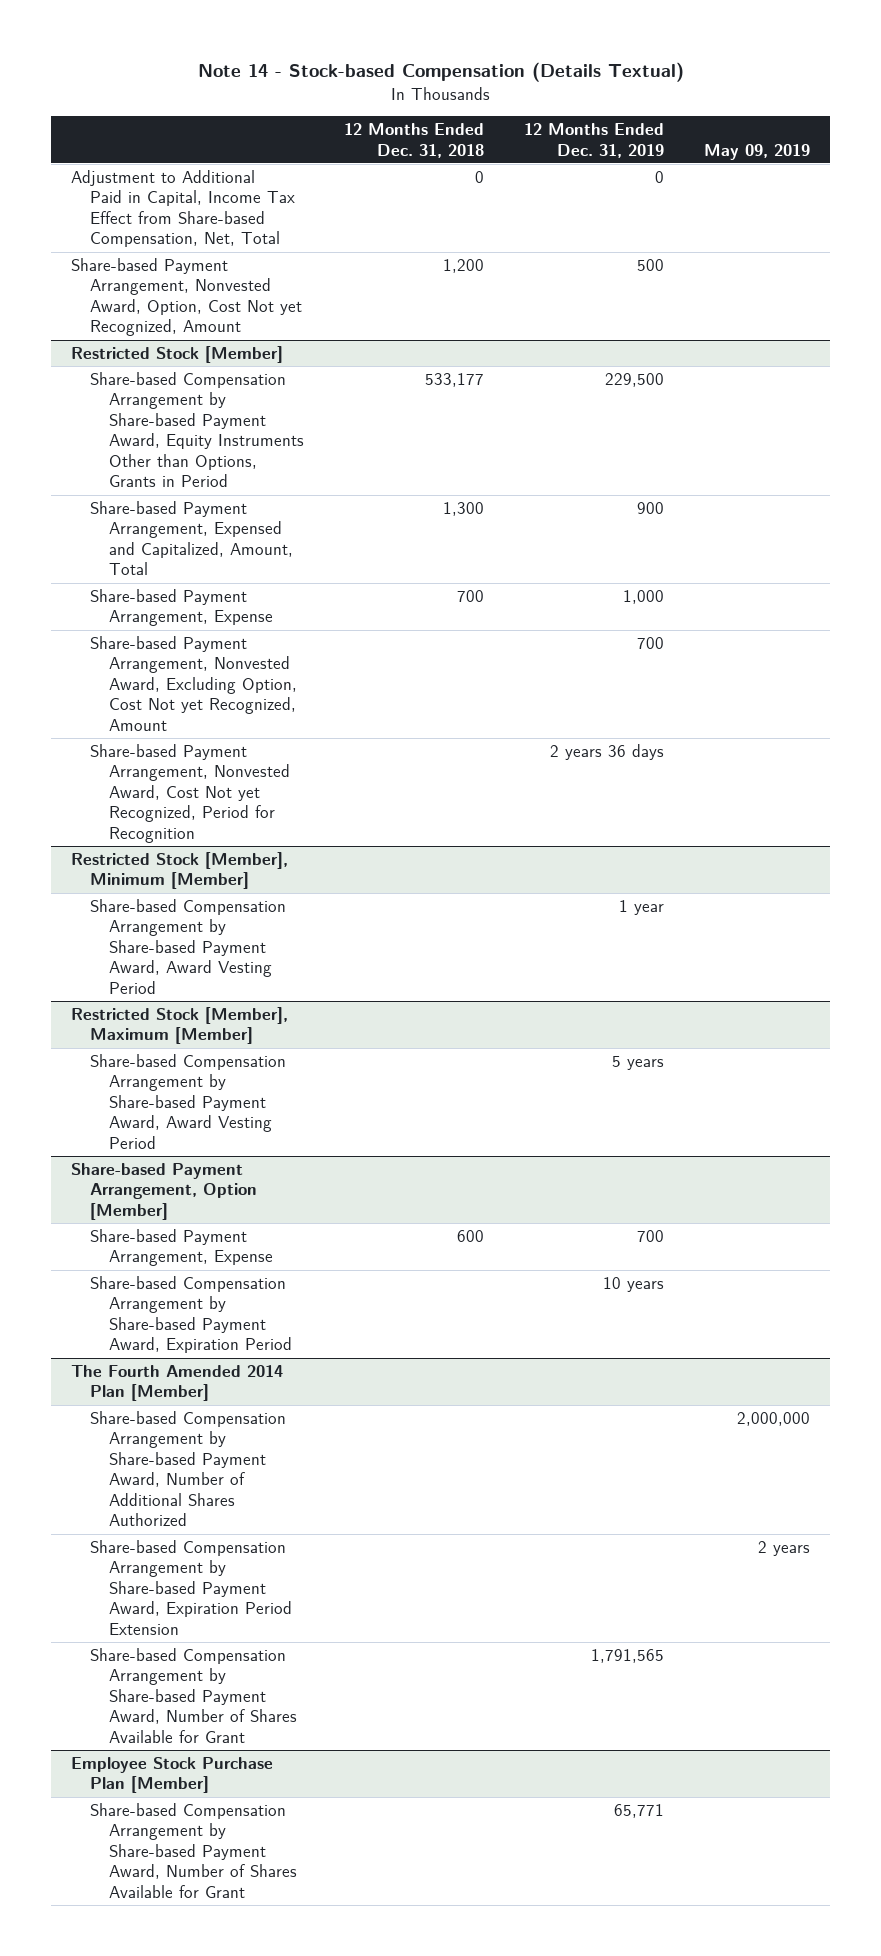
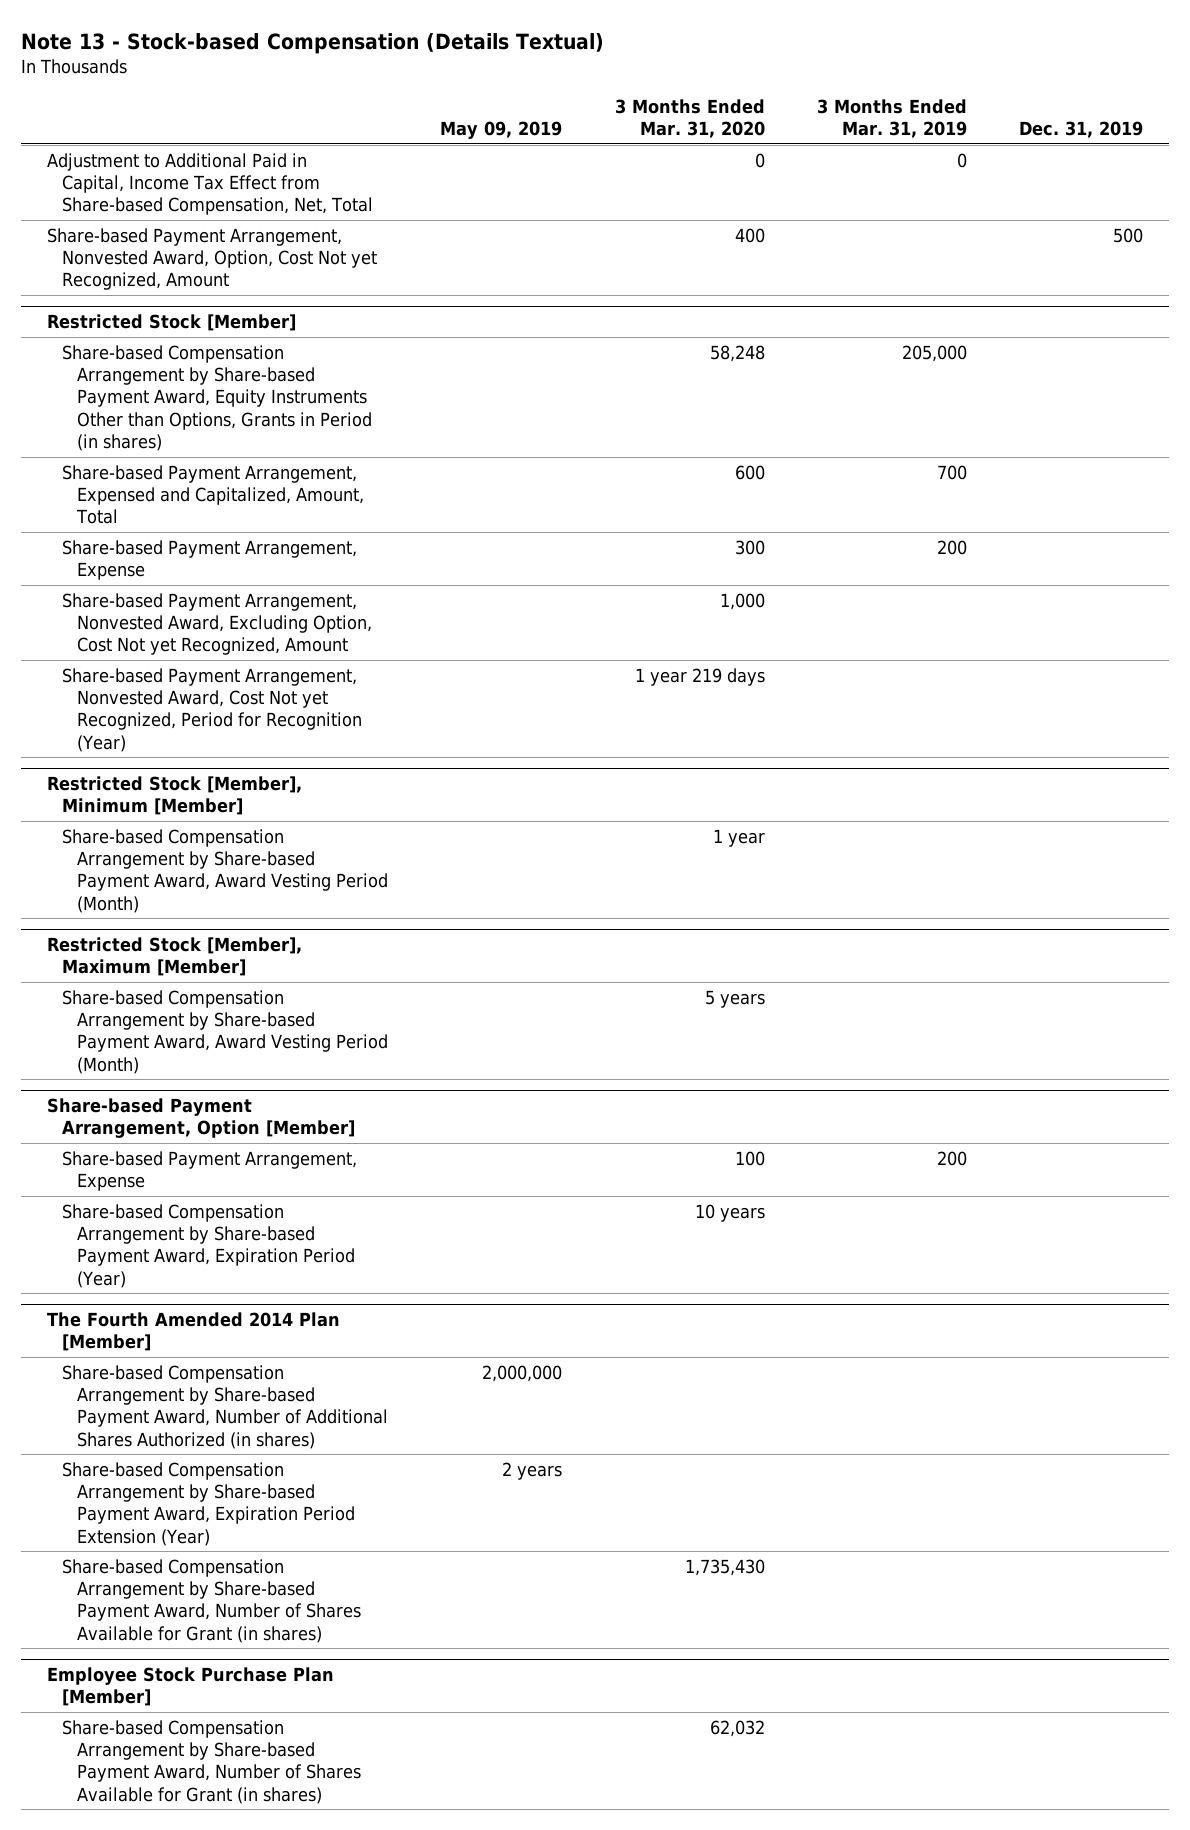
[197,62,684,83] Note 14 - Stock-based Compensation (Details Textual) -> [20,32,604,54] Note 13 - Stock-based Compensation (Details Textual)
[344,123,485,158] 12 Months Ended Dec. 31, 2018 -> none
[524,123,665,158] 12 Months Ended Dec. 31, 2019 -> none
none -> [614,98,765,138] 3 Months Ended Mar. 31, 2020
none -> [816,98,967,138] 3 Months Ended Mar. 31, 2019
none -> [1018,120,1143,138] Dec. 31, 2019
[90,371,305,488] Share-based Compensation Arrangement by Share-based Payment Award, Equity Instruments Other than Options, Grants in Period -> [61,344,373,452] Share-based Compensation Arrangement by Share-based Payment Award, Equity Instruments Other than Options, Grants in Period (in shares)
[90,743,291,843] Share-based Payment Arrangement, Nonvested Award, Cost Not yet Recognized, Period for Recognition -> [61,667,363,752] Share-based Payment Arrangement, Nonvested Award, Cost Not yet Recognized, Period for Recognition (Year)
[90,898,287,994] Share-based Compensation Arrangement by Share-based Payment Award, Award Vesting Period -> [61,828,389,913] Share-based Compensation Arrangement by Share-based Payment Award, Award Vesting Period (Month)
[90,1053,287,1149] Share-based Compensation Arrangement by Share-based Payment Award, Award Vesting Period -> [61,989,389,1074] Share-based Compensation Arrangement by Share-based Payment Award, Award Vesting Period (Month)
[90,1275,293,1354] Share-based Compensation Arrangement by Share-based Payment Award, Expiration Period -> [61,1203,356,1288] Share-based Compensation Arrangement by Share-based Payment Award, Expiration Period (Year)
[90,1410,287,1527] Share-based Compensation Arrangement by Share-based Payment Award, Number of Additional Shares Authorized -> [61,1364,389,1449] Share-based Compensation Arrangement by Share-based Payment Award, Number of Additional Shares Authorized (in shares)
[90,1539,293,1635] Share-based Compensation Arrangement by Share-based Payment Award, Expiration Period Extension -> [61,1461,356,1546] Share-based Compensation Arrangement by Share-based Payment Award, Expiration Period Extension (Year)
[90,1647,298,1743] Share-based Compensation Arrangement by Share-based Payment Award, Number of Shares Available for Grant -> [61,1558,362,1643] Share-based Compensation Arrangement by Share-based Payment Award, Number of Shares Available for Grant (in shares)
[90,1802,298,1898] Share-based Compensation Arrangement by Share-based Payment Award, Number of Shares Available for Grant -> [61,1719,362,1804] Share-based Compensation Arrangement by Share-based Payment Award, Number of Shares Available for Grant (in shares)

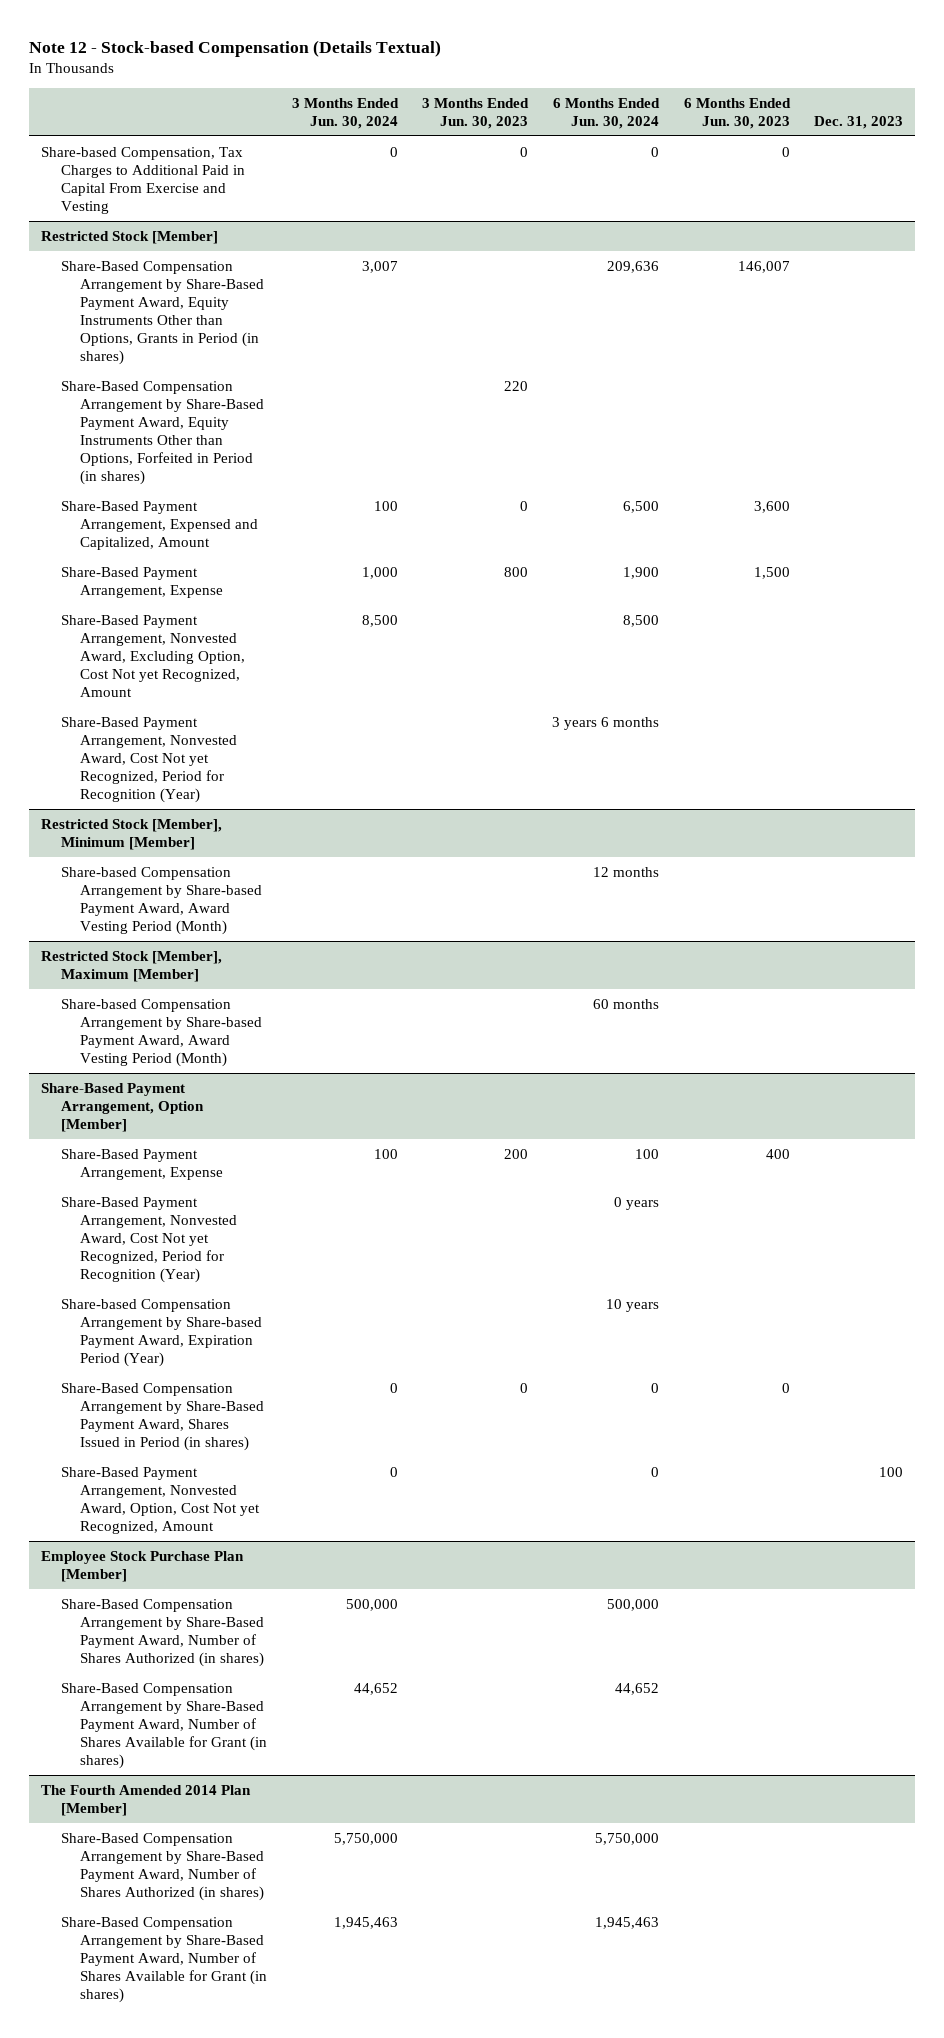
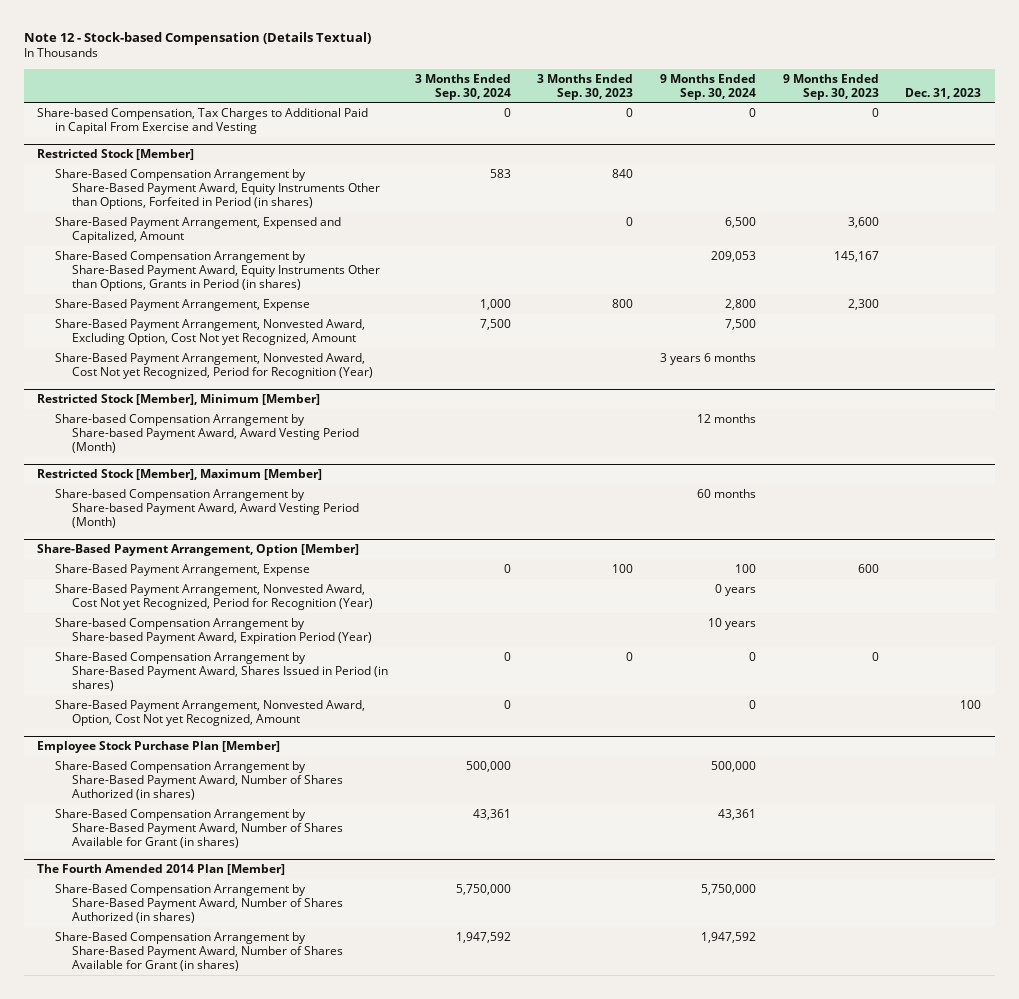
[291,97,399,130] 3 Months Ended Jun. 30, 2024 -> none
[422,97,530,130] 3 Months Ended Jun. 30, 2023 -> none
[553,97,661,130] 6 Months Ended Jun. 30, 2024 -> none
[683,97,791,130] 6 Months Ended Jun. 30, 2023 -> none
none -> [414,73,511,100] 3 Months Ended Sep. 30, 2024
none -> [537,73,634,100] 3 Months Ended Sep. 30, 2023
none -> [660,73,757,100] 9 Months Ended Sep. 30, 2024
none -> [782,73,879,100] 9 Months Ended Sep. 30, 2023
[60,260,265,366] Share-Based Compensation Arrangement by Share-Based Payment Award, Equity Instruments Other than Options, Grants in Period (in shares) -> [54,250,381,291] Share-Based Compensation Arrangement by Share-Based Payment Award, Equity Instruments Other than Options, Grants in Period (in shares)

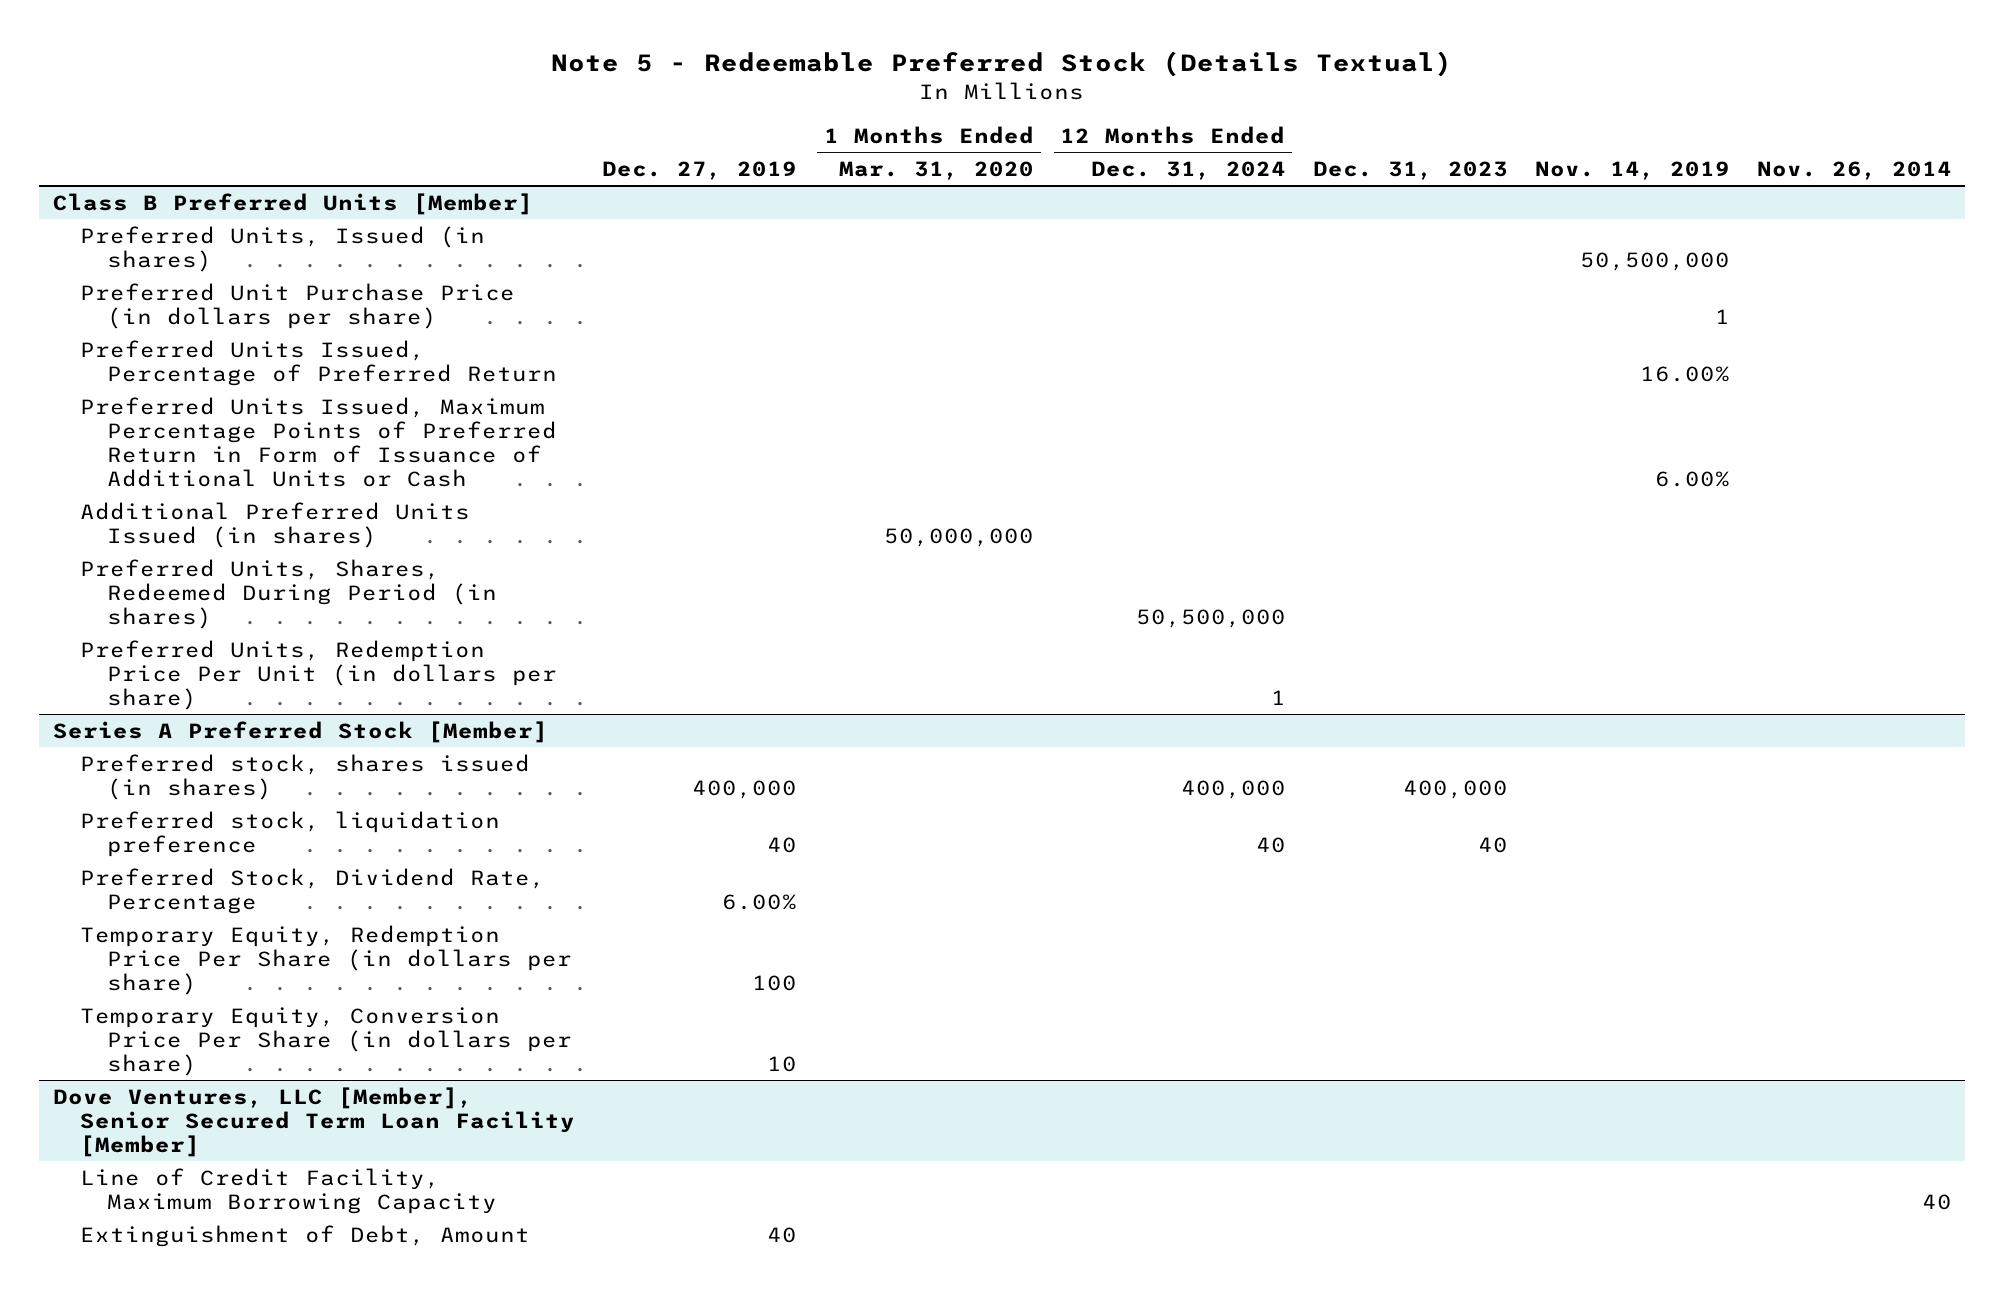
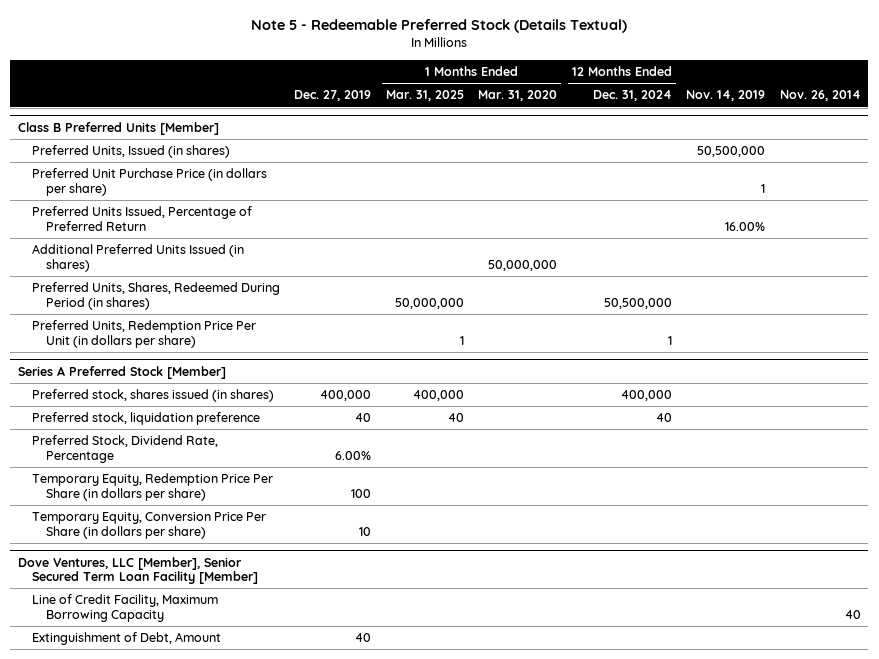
[1312,160,1508,180] Dec. 31, 2023 -> none
none -> [385,90,464,102] Mar. 31, 2025
[79,396,558,488] Preferred Units Issued, Maximum Percentage Points of Preferred Return in Form of Issuance of Additional Units or Cash -> none

